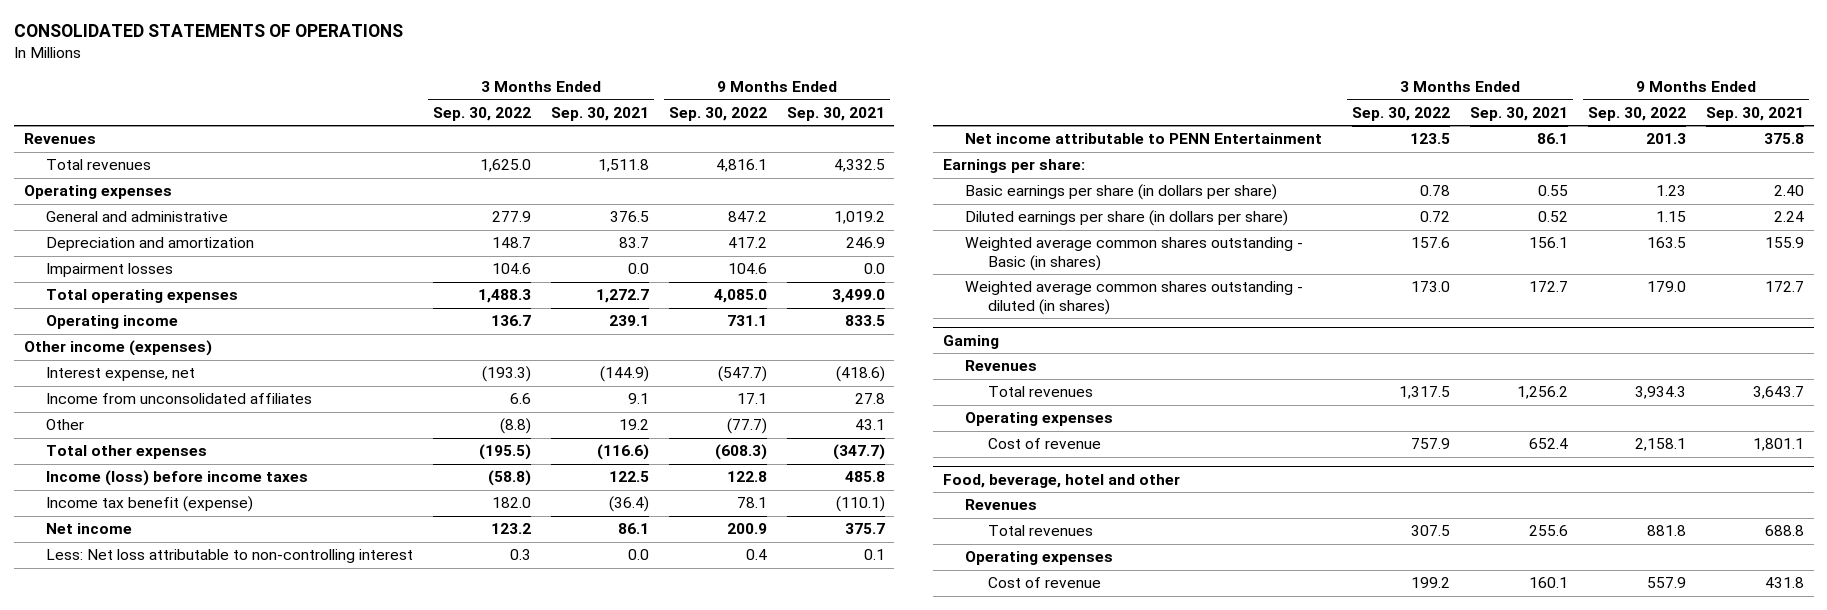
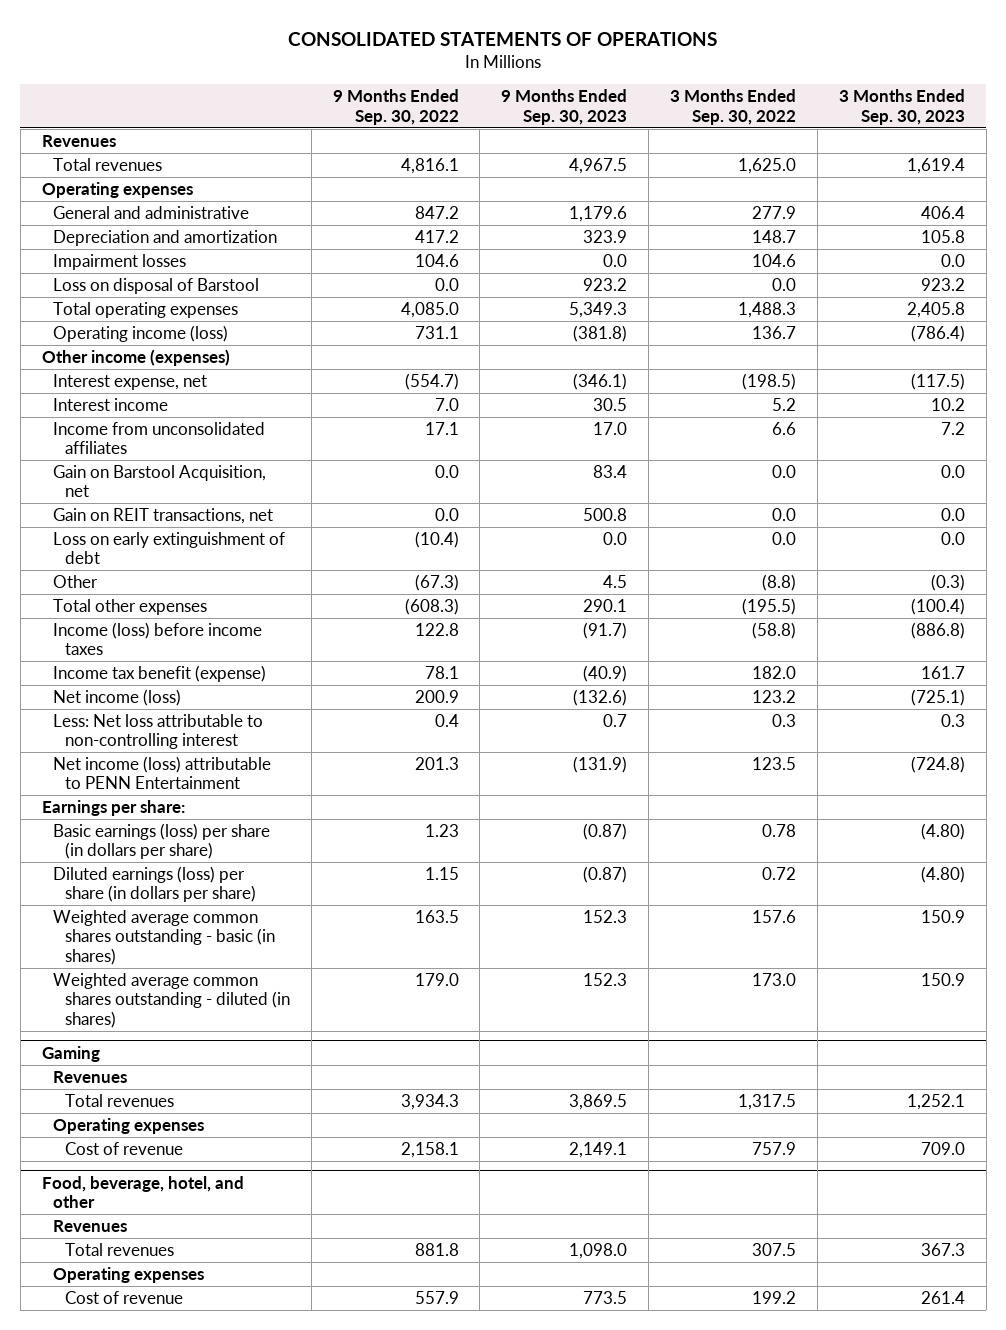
[550,106,649,121] Sep. 30, 2021 -> none
[786,106,885,121] Sep. 30, 2021 -> none
none -> [501,89,628,125] 9 Months Ended Sep. 30, 2023
none -> [838,89,965,125] 3 Months Ended Sep. 30, 2023
none -> [53,277,260,294] Loss on disposal of Barstool
[46,315,179,330] Operating income -> [53,324,229,342] Operating income (loss)
[482,366,532,383] (193.3) -> [742,372,797,390] (198.5)
[717,366,767,383] (547.7) -> [404,372,459,390] (554.7)
none -> [53,397,169,411] Interest income
none -> [53,464,267,498] Gain on Barstool Acquisition, net
none -> [53,507,274,524] Gain on REIT transactions, net
none -> [53,531,286,565] Loss on early extinguishment of debt
[726,418,767,435] (77.7) -> [414,573,459,591] (67.3)
[46,523,133,535] Net income -> [53,688,182,706] Net income (loss)
[965,133,1323,145] Net income attributable to PENN Entertainment -> [53,755,272,790] Net income (loss) attributable to PENN Entertainment
[965,184,1278,201] Basic earnings per share (in dollars per share) -> [53,822,271,860] Basic earnings (loss) per share (in dollars per share)
[965,210,1289,227] Diluted earnings per share (in dollars per share) -> [53,865,256,903] Diluted earnings (loss) per share (in dollars per share)
[965,237,1304,271] Weighted average common shares outstanding - Basic (in shares) -> [53,909,275,965] Weighted average common shares outstanding - basic (in shares)
[942,473,1180,488] Food, beverage, hotel and other -> [41,1175,244,1209] Food, beverage, hotel, and other

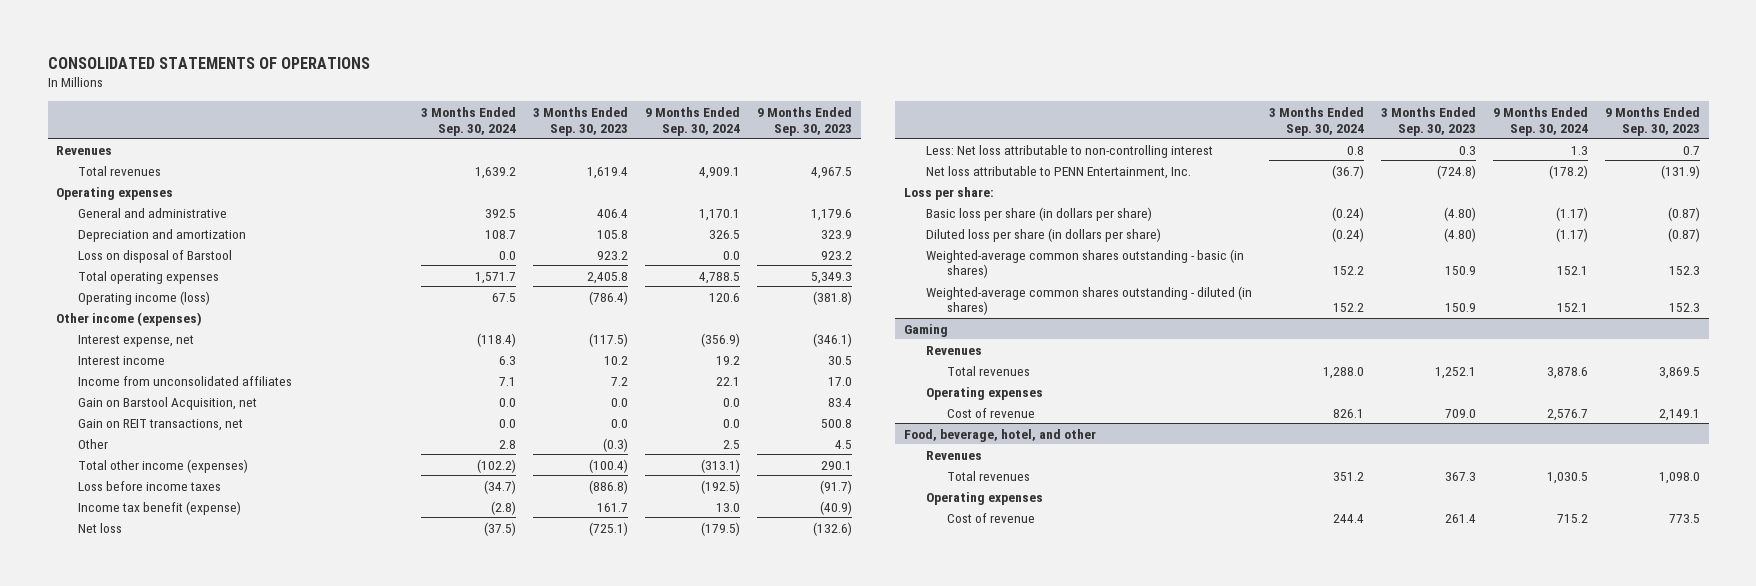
[332,89,459,125] 9 Months Ended Sep. 30, 2022 -> none
[670,89,797,125] 3 Months Ended Sep. 30, 2022 -> none
none -> [420,106,516,136] 3 Months Ended Sep. 30, 2024
none -> [645,106,741,136] 9 Months Ended Sep. 30, 2024
[53,253,187,270] Impairment losses -> none
[53,531,286,565] Loss on early extinguishment of debt -> none
[53,598,208,615] Total other expenses -> [77,458,248,473] Total other income (expenses)
[53,621,263,656] Income (loss) before income taxes -> [77,480,221,491] Loss before income taxes
[53,688,182,706] Net income (loss) -> [77,522,122,533] Net loss
[53,755,272,790] Net income (loss) attributable to PENN Entertainment -> [925,165,1191,179] Net loss attributable to PENN Entertainment, Inc.
[41,799,185,816] Earnings per share: -> [903,186,994,200] Loss per share:
[53,822,271,860] Basic earnings (loss) per share (in dollars per share) -> [925,206,1152,221] Basic loss per share (in dollars per share)
[53,865,256,903] Diluted earnings (loss) per share (in dollars per share) -> [925,227,1161,242] Diluted loss per share (in dollars per share)
[53,909,275,965] Weighted average common shares outstanding - basic (in shares) -> [925,248,1244,279] Weighted-average common shares outstanding - basic (in shares)
[53,972,290,1028] Weighted average common shares outstanding - diluted (in shares) -> [925,285,1252,316] Weighted-average common shares outstanding - diluted (in shares)

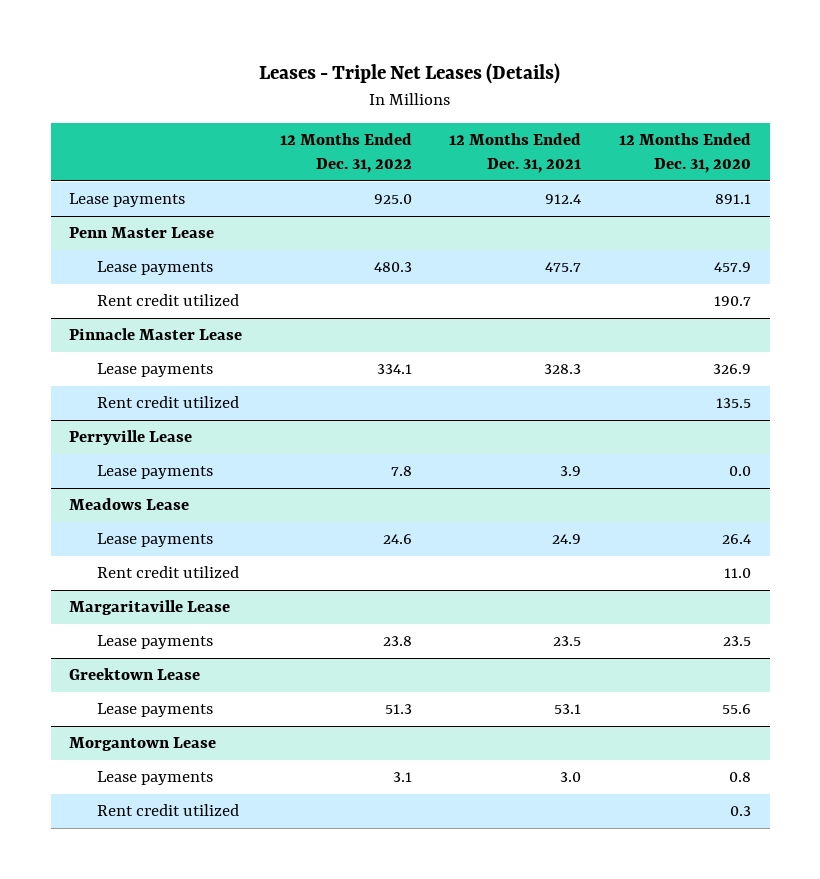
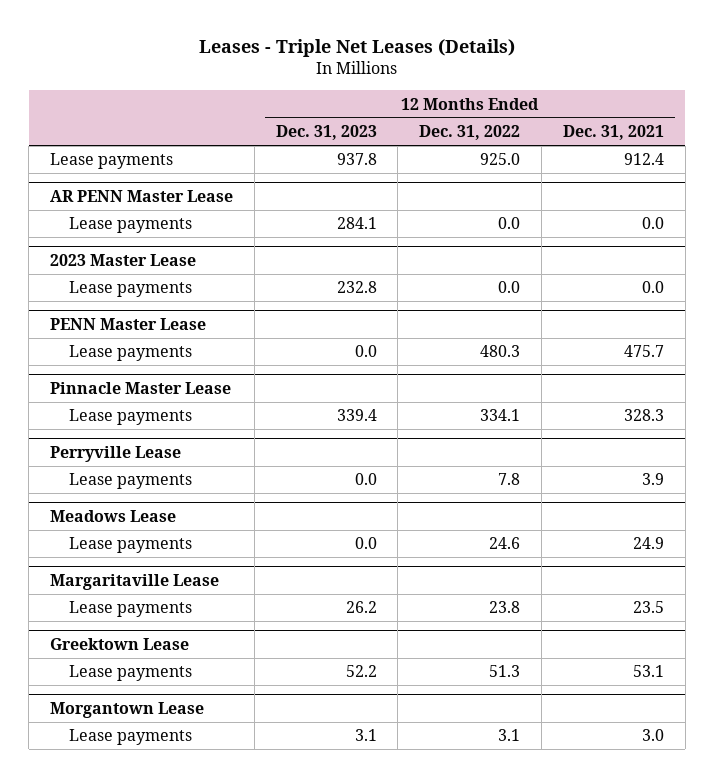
[618,133,751,173] 12 Months Ended Dec. 31, 2020 -> none
none -> [275,125,377,141] Dec. 31, 2023
none -> [49,189,233,202] AR PENN Master Lease
none -> [68,217,192,234] Lease payments
none -> [49,253,196,266] 2023 Master Lease
none -> [68,281,192,298] Lease payments
[69,227,215,239] Penn Master Lease -> [49,317,206,330] PENN Master Lease
[96,294,239,307] Rent credit utilized -> none
[96,396,239,409] Rent credit utilized -> none
[96,566,239,579] Rent credit utilized -> none
[96,804,239,817] Rent credit utilized -> none

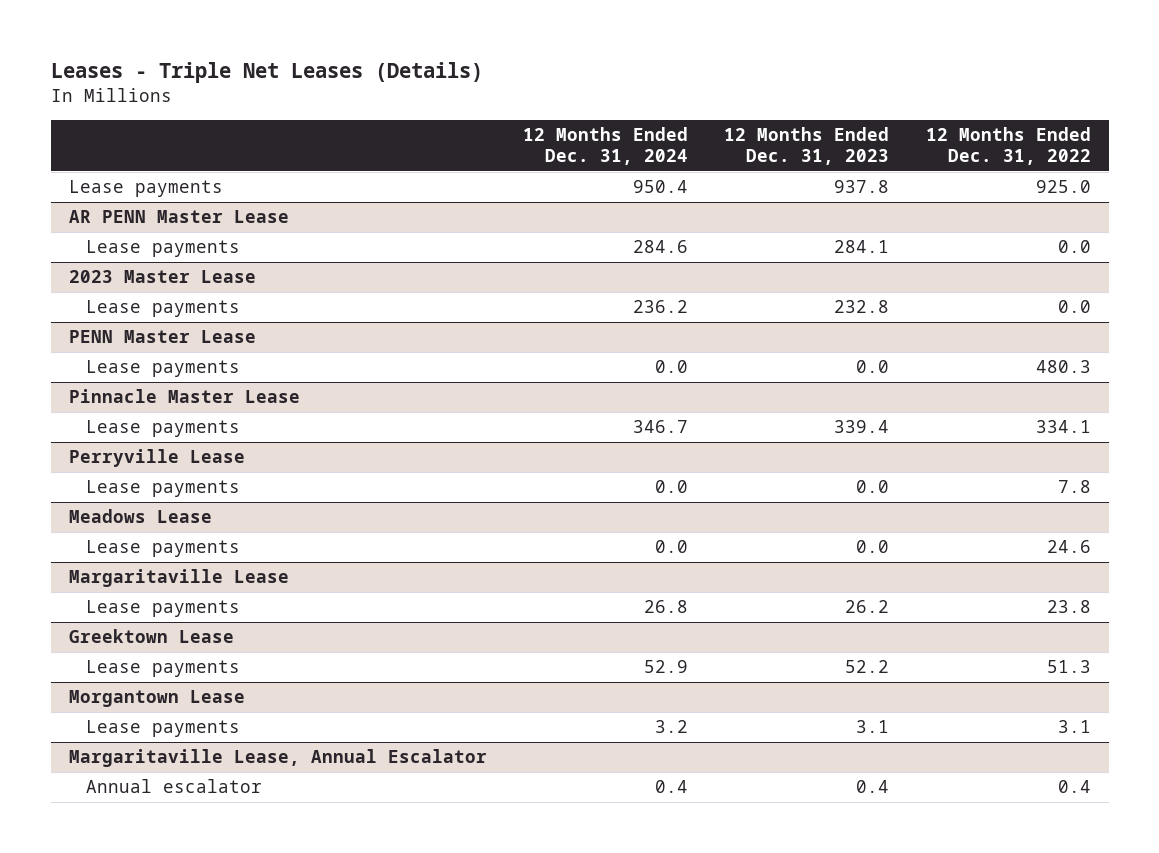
[562,125,664,141] Dec. 31, 2021 -> none
none -> [522,127,688,166] 12 Months Ended Dec. 31, 2024
none -> [68,749,487,768] Margaritaville Lease, Annual Escalator
none -> [86,779,263,794] Annual escalator

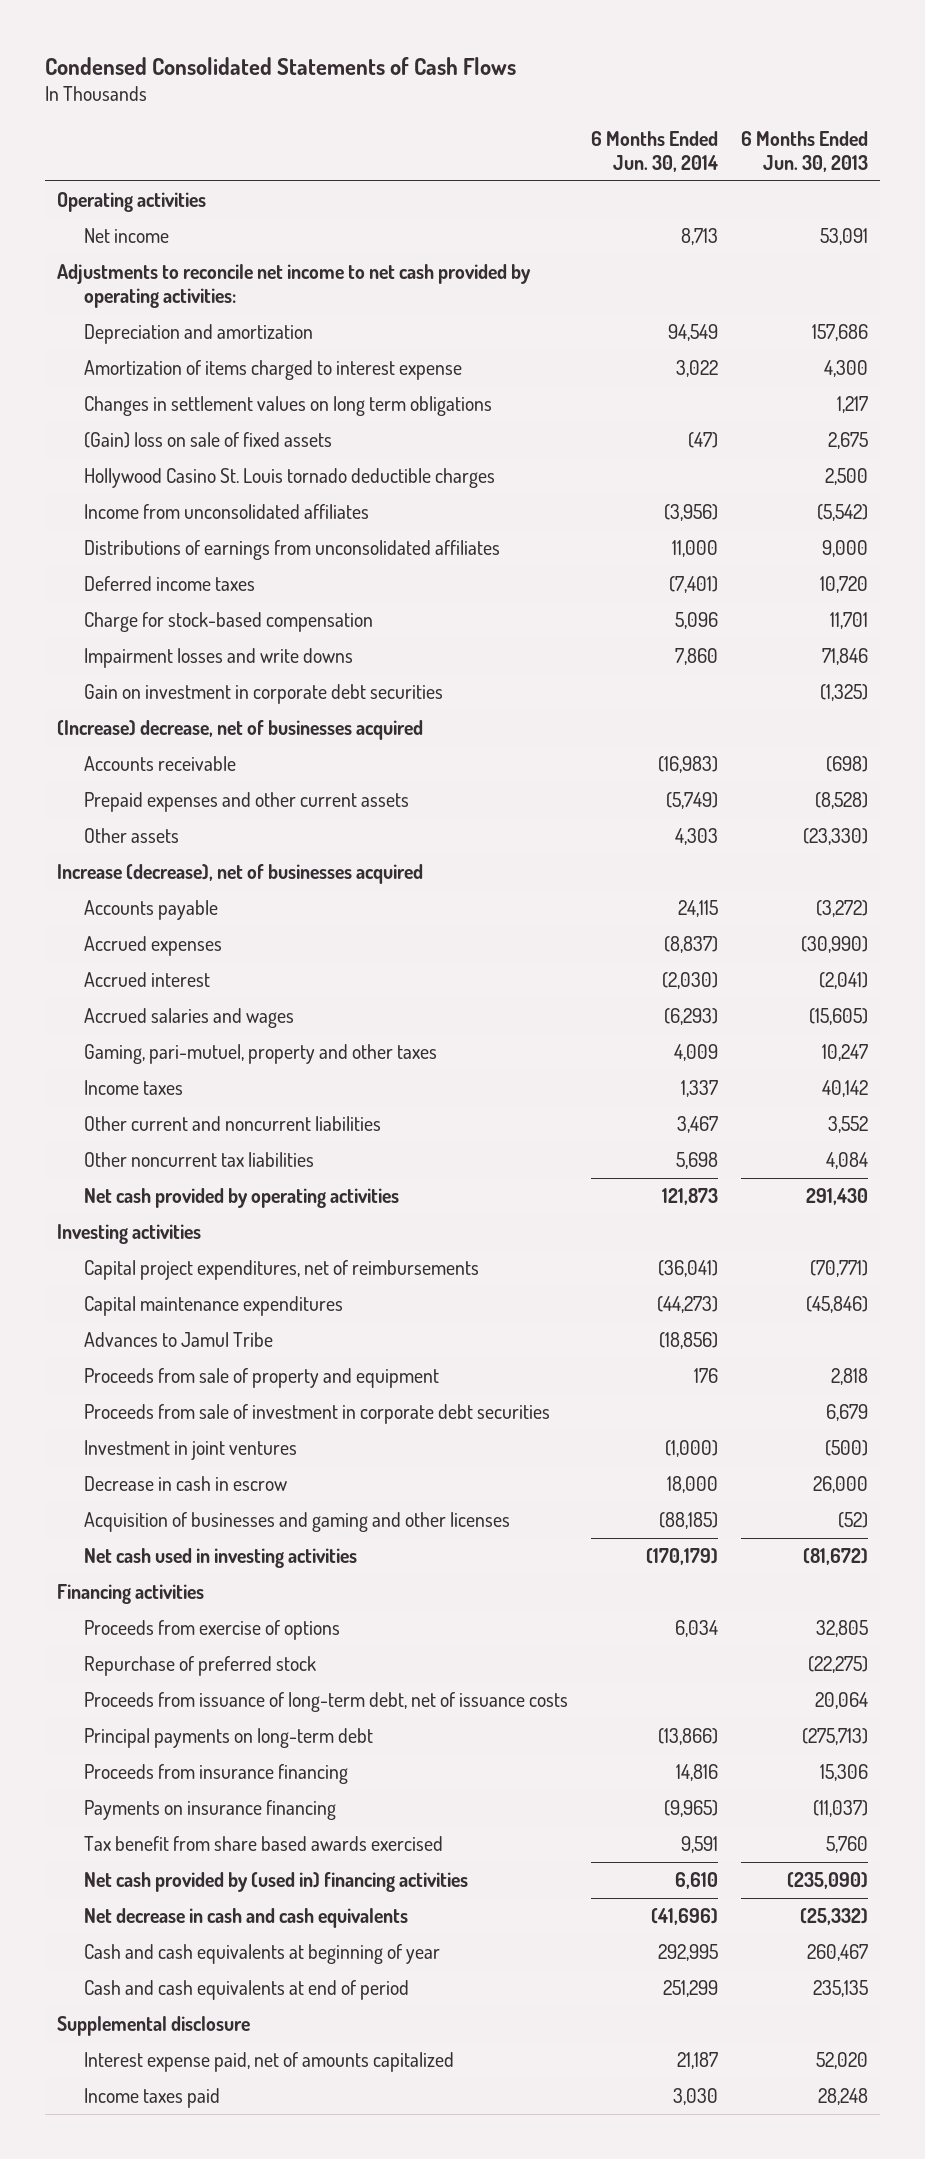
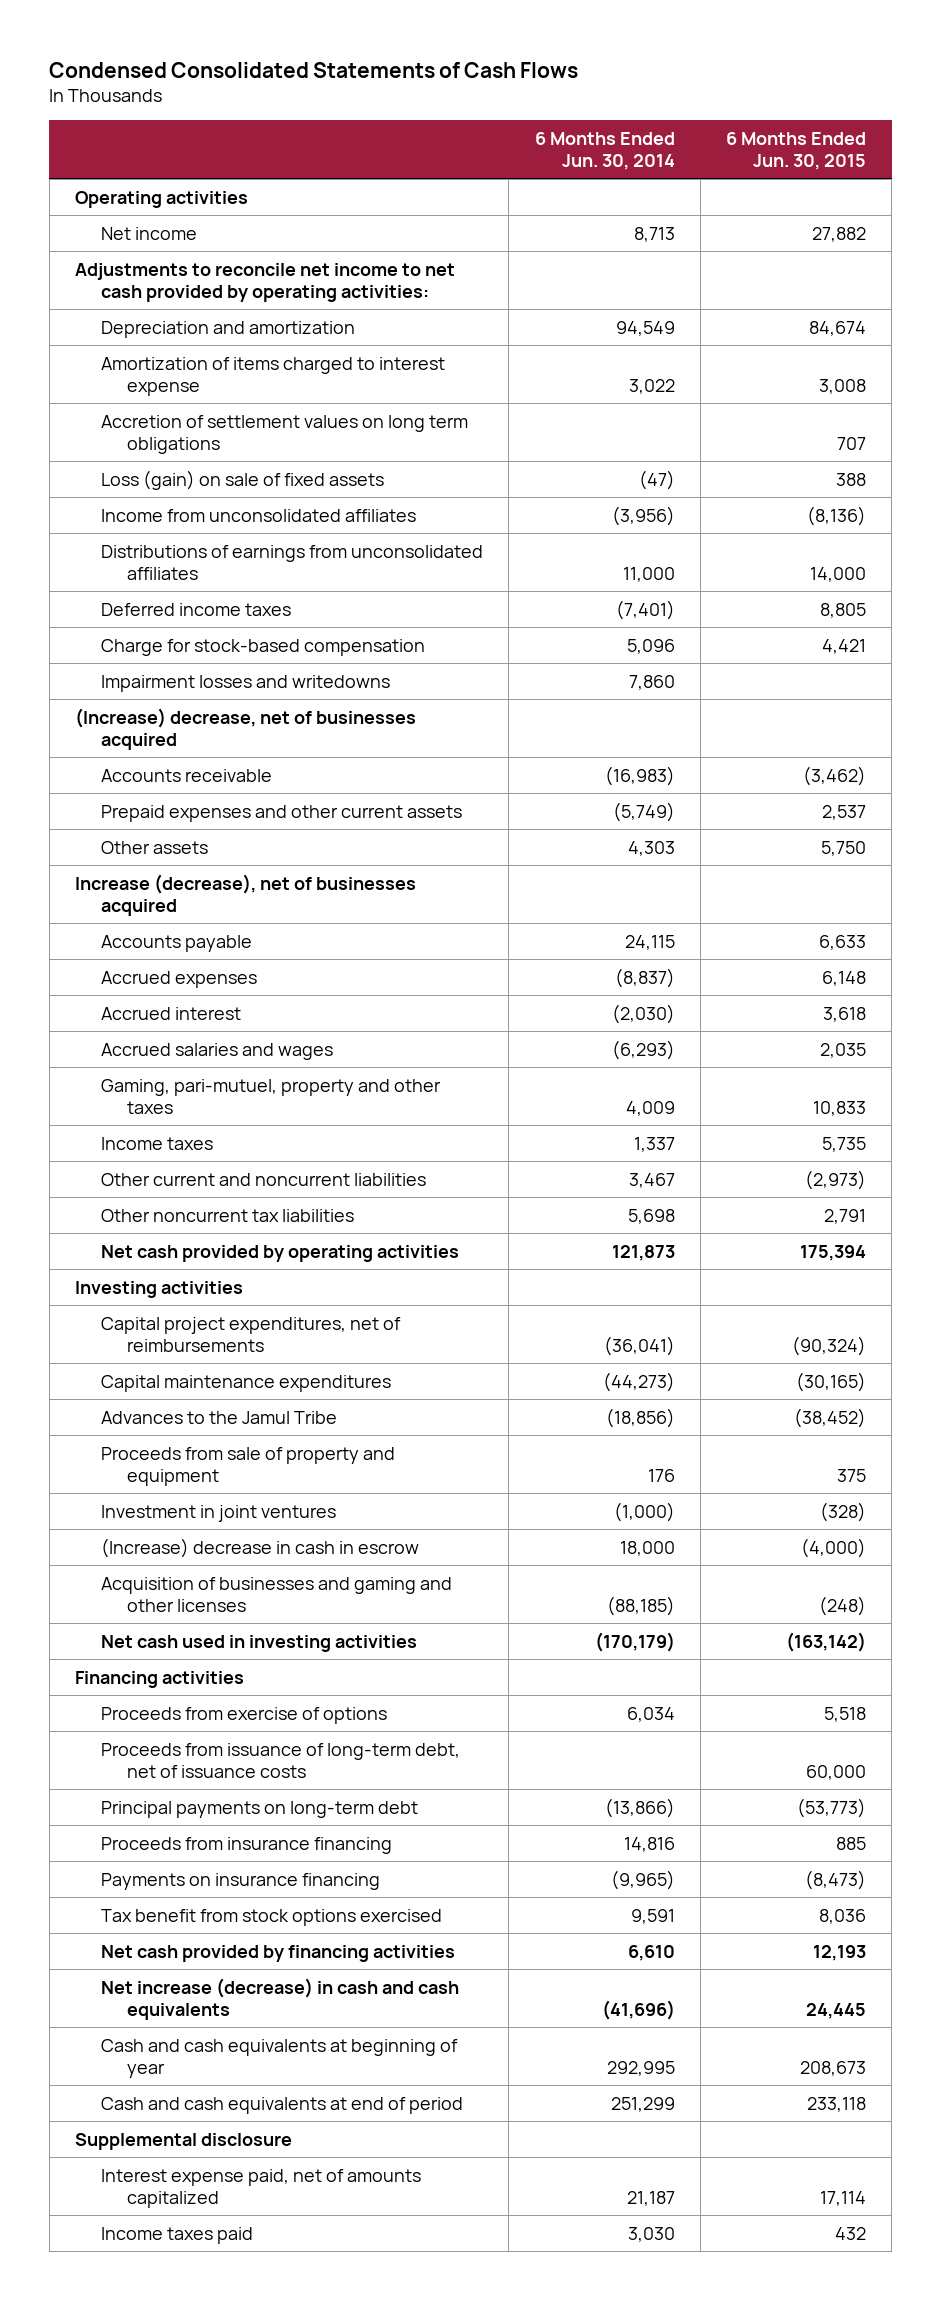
[741,131,869,172] 6 Months Ended Jun. 30, 2013 -> none
none -> [726,131,867,170] 6 Months Ended Jun. 30, 2015
[83,468,495,489] Hollywood Casino St. Louis tornado deductible charges -> none
[83,396,492,417] Changes in settlement values on long term obligations -> [100,414,468,454] Accretion of settlement values on long term obligations
[83,432,332,449] (Gain) loss on sale of fixed assets -> [100,469,384,490] Loss (gain) on sale of fixed assets
[83,684,443,705] Gain on investment in corporate debt securities -> none
[83,648,353,669] Impairment losses and write downs -> [100,674,390,692] Impairment losses and writedowns
[83,1332,273,1348] Advances to Jamul Tribe -> [100,1410,337,1424] Advances to the Jamul Tribe
[83,1404,550,1425] Proceeds from sale of investment in corporate debt securities -> none
[83,1476,287,1492] Decrease in cash in escrow -> [100,1537,419,1558] (Increase) decrease in cash in escrow
[83,1656,316,1677] Repurchase of preferred stock -> none
[83,1836,443,1852] Tax benefit from share based awards exercised -> [100,1908,442,1926] Tax benefit from stock options exercised
[83,1872,468,1893] Net cash provided by (used in) financing activities -> [100,1944,455,1962] Net cash provided by financing activities
[83,1908,408,1929] Net decrease in cash and cash equivalents -> [100,1977,459,2020] Net increase (decrease) in cash and cash equivalents

